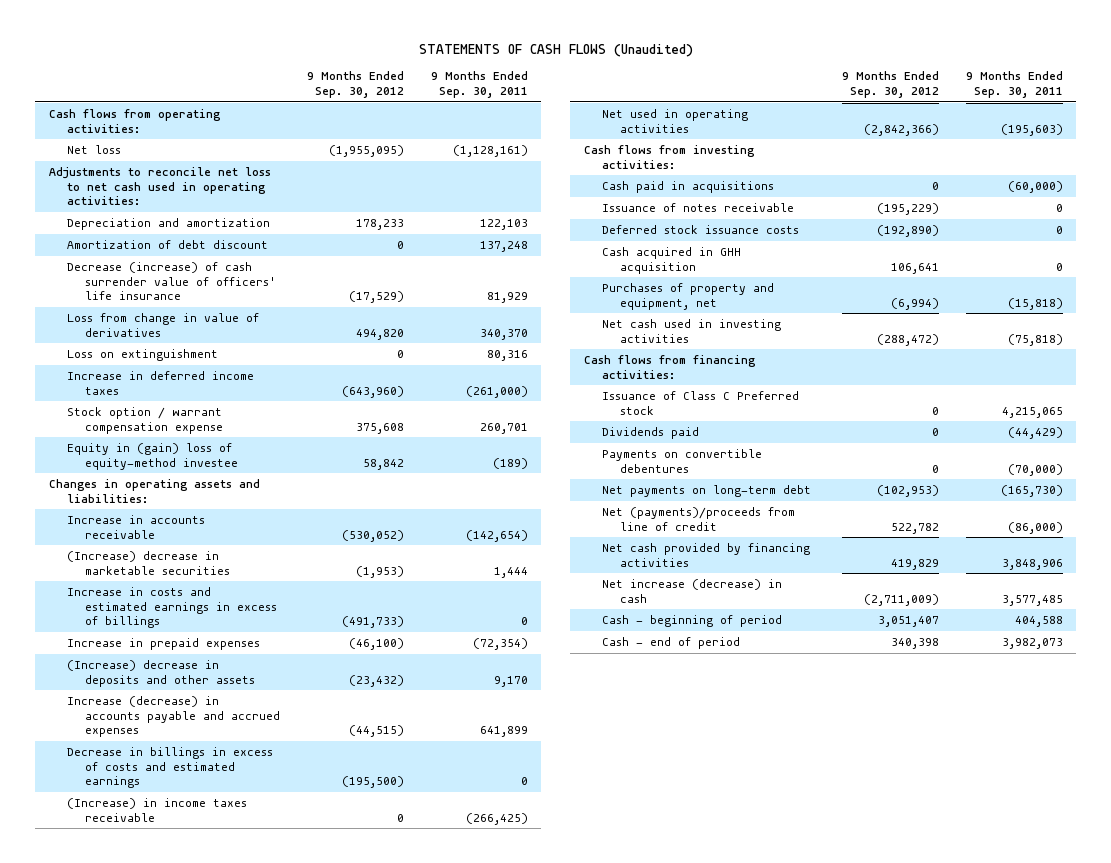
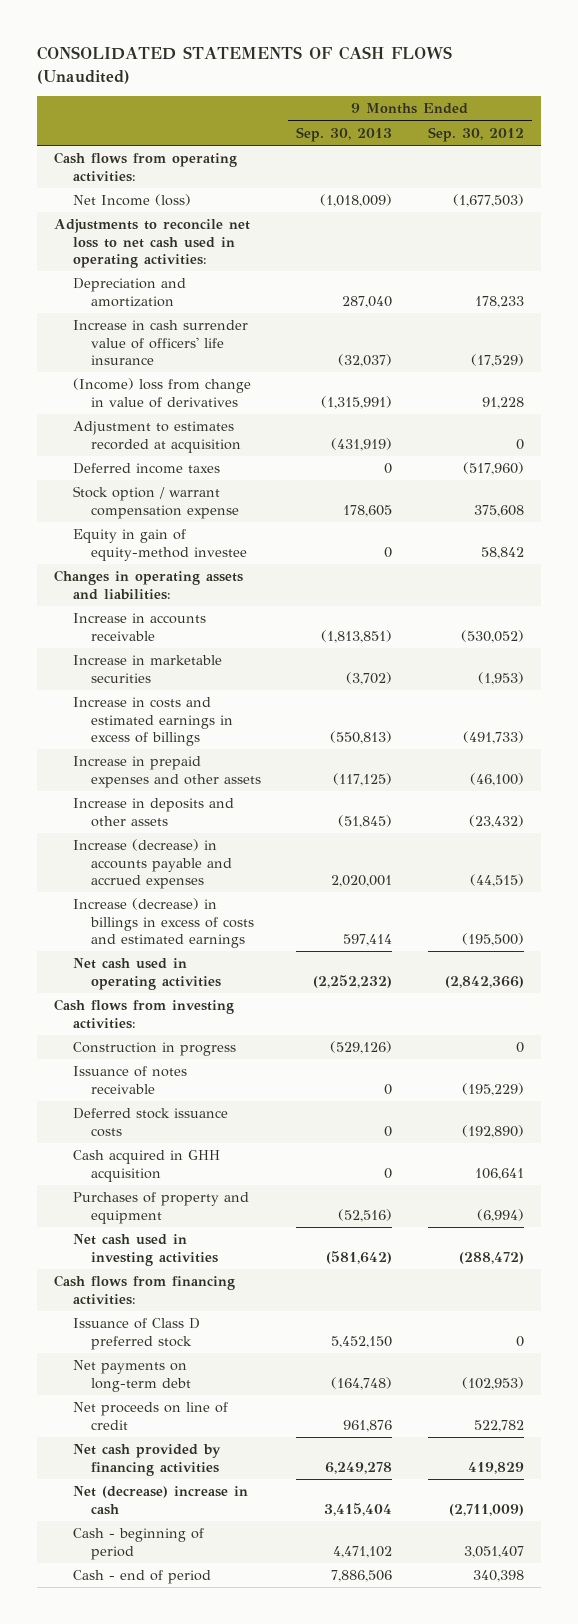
[418,43,693,57] STATEMENTS OF CASH FLOWS (Unaudited) -> [36,46,452,84] CONSOLIDATED STATEMENTS OF CASH FLOWS (Unaudited)
[430,71,528,98] 9 Months Ended Sep. 30, 2011 -> none
none -> [296,126,393,142] Sep. 30, 2013
[67,144,122,154] Net loss -> [72,194,191,207] Net Income (loss)
[329,144,405,157] (1,955,095) -> [452,194,524,208] (1,677,503)
[67,239,269,249] Amortization of debt discount -> none
[67,348,219,361] Loss on extinguishment -> none
[67,261,277,301] Decrease (increase) of cash surrender value of officers' life insurance -> [72,320,248,366] Increase in cash surrender value of officers' life insurance
[67,312,260,337] Loss from change in value of derivatives -> [72,378,251,408] (Income) loss from change in value of derivatives
[356,328,405,340] 494,820 -> [481,396,524,409] 91,228
none -> [72,421,242,453] Adjustment to estimates recorded at acquisition
[67,370,255,395] Increase in deferred income taxes -> [72,463,220,475] Deferred income taxes
[342,385,405,398] (643,960) -> [462,462,524,476] (517,960)
[67,442,239,470] Equity in (gain) loss of equity-method investee -> [72,529,248,561] Equity in gain of equity-method investee
[67,550,231,575] (Increase) decrease in marketable securities -> [72,655,222,683] Increase in marketable securities
[67,637,261,650] Increase in prepaid expenses -> [72,756,262,788] Increase in prepaid expenses and other assets
[67,659,256,687] (Increase) decrease in deposits and other assets -> [72,798,234,827] Increase in deposits and other assets
[67,797,248,822] (Increase) in income taxes receivable -> none
[67,746,274,789] Decrease in billings in excess of costs and estimated earnings -> [72,898,255,949] Increase (decrease) in billings in excess of costs and estimated earnings
[602,108,749,133] Net used in operating activities -> [72,958,222,990] Net cash used in operating activities
[602,180,775,193] Cash paid in acquisitions -> none
none -> [72,1042,236,1057] Construction in progress
[602,282,775,310] Purchases of property and equipment, net -> [72,1192,249,1224] Purchases of property and equipment
[602,426,700,439] Dividends paid -> none
[602,448,763,473] Payments on convertible debentures -> none
[602,390,800,415] Issuance of Class C Preferred stock -> [72,1318,200,1350] Issuance of Class D preferred stock
[602,506,796,531] Net (payments)/proceeds from line of credit -> [72,1402,228,1430] Net proceeds on line of credit
[602,578,783,603] Net increase (decrease) in cash -> [72,1486,248,1515] Net (decrease) increase in cash

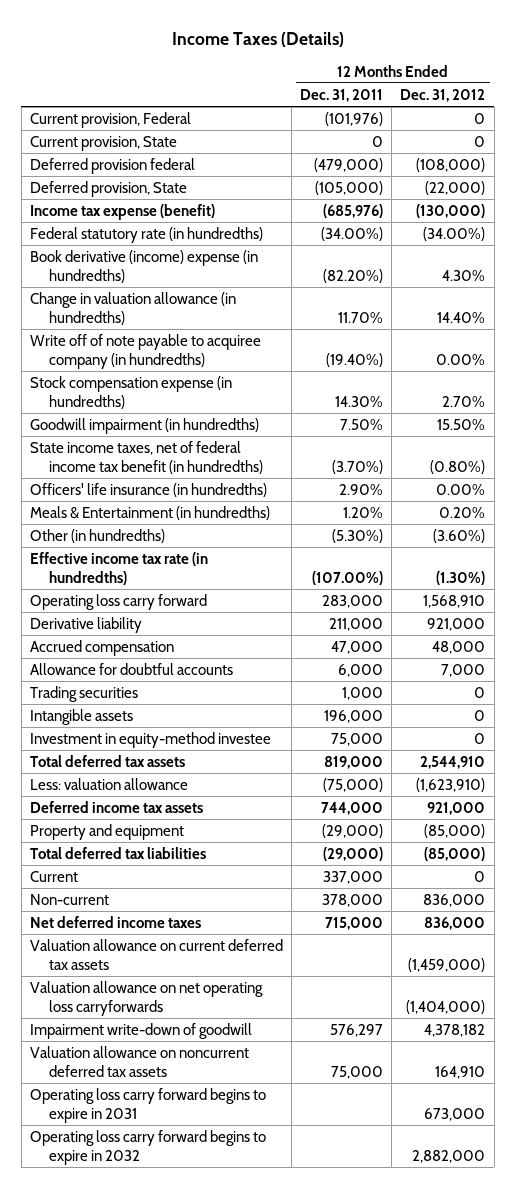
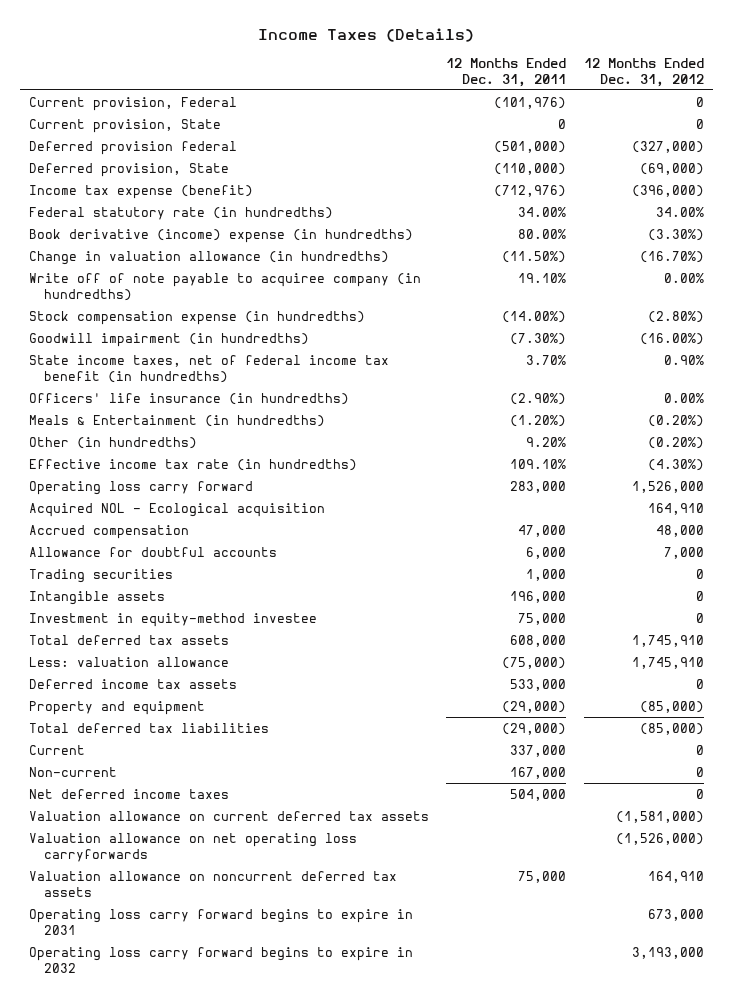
[29,616,142,633] Derivative liability -> none
[314,157,384,172] (479,000) -> [494,140,567,153] (501,000)
[416,157,486,172] (108,000) -> [631,140,704,153] (327,000)
[315,180,384,195] (105,000) -> [494,162,567,175] (110,000)
[425,180,486,195] (22,000) -> [639,162,704,175] (69,000)
[323,203,384,218] (685,976) -> [494,184,567,197] (712,976)
[416,203,486,218] (130,000) -> [631,184,704,197] (396,000)
[321,226,384,241] (34.00%) -> [518,206,567,217] 34.00%
[423,226,486,241] (34.00%) -> [655,206,704,217] 34.00%
[323,268,384,283] (82.20%) -> [518,228,567,239] 80.00%
[442,269,486,281] 4.30% -> [647,228,704,241] (3.30%)
[338,311,384,323] 11.70% -> [502,250,567,263] (11.50%)
[437,311,486,323] 14.40% -> [639,250,704,263] (16.70%)
[326,352,384,367] (19.40%) -> [518,272,567,283] 19.10%
[335,395,384,407] 14.30% -> [502,310,567,323] (14.00%)
[442,395,486,407] 2.70% -> [647,310,704,323] (2.80%)
[340,418,384,430] 7.50% -> [510,332,567,345] (7.30%)
[437,418,486,430] 15.50% -> [639,332,704,345] (16.00%)
[332,459,384,474] (3.70%) -> [526,354,567,365] 3.70%
[430,459,486,474] (0.80%) -> [663,354,704,365] 0.90%
[339,483,384,495] 2.90% -> [510,392,567,405] (2.90%)
[343,506,384,518] 1.20% -> [510,414,567,427] (1.20%)
[439,506,486,518] 0.20% -> [647,414,704,427] (0.20%)
[332,528,384,543] (5.30%) -> [526,436,567,447] 9.20%
[433,528,486,543] (3.60%) -> [647,436,704,449] (0.20%)
[312,570,384,585] (107.00%) -> [510,458,567,469] 109.10%
[436,570,486,585] (1.30%) -> [647,458,704,471] (4.30%)
[423,594,486,608] 1,568,910 -> [631,480,704,493] 1,526,000
none -> [28,502,325,517] Acquired NOL - Ecological acquisition
[324,755,384,769] 819,000 -> [510,634,567,647] 608,000
[420,755,486,769] 2,544,910 -> [631,634,704,647] 1,745,910
[416,777,486,792] (1,623,910) -> [631,656,704,669] 1,745,910
[321,801,384,815] 744,000 -> [510,678,567,691] 533,000
[427,801,486,815] 921,000 -> [695,678,704,689] 0
[29,1022,252,1039] Impairment write-down of goodwill -> none
[322,893,384,907] 378,000 -> [510,766,567,779] 167,000
[423,893,486,907] 836,000 -> [695,766,704,777] 0
[325,916,384,930] 715,000 -> [510,788,567,801] 504,000
[424,916,486,930] 836,000 -> [695,788,704,799] 0
[408,957,486,972] (1,459,000) -> [615,810,704,823] (1,581,000)
[406,999,486,1014] (1,404,000) -> [615,832,704,845] (1,526,000)
[412,1149,486,1163] 2,882,000 -> [631,946,704,959] 3,193,000

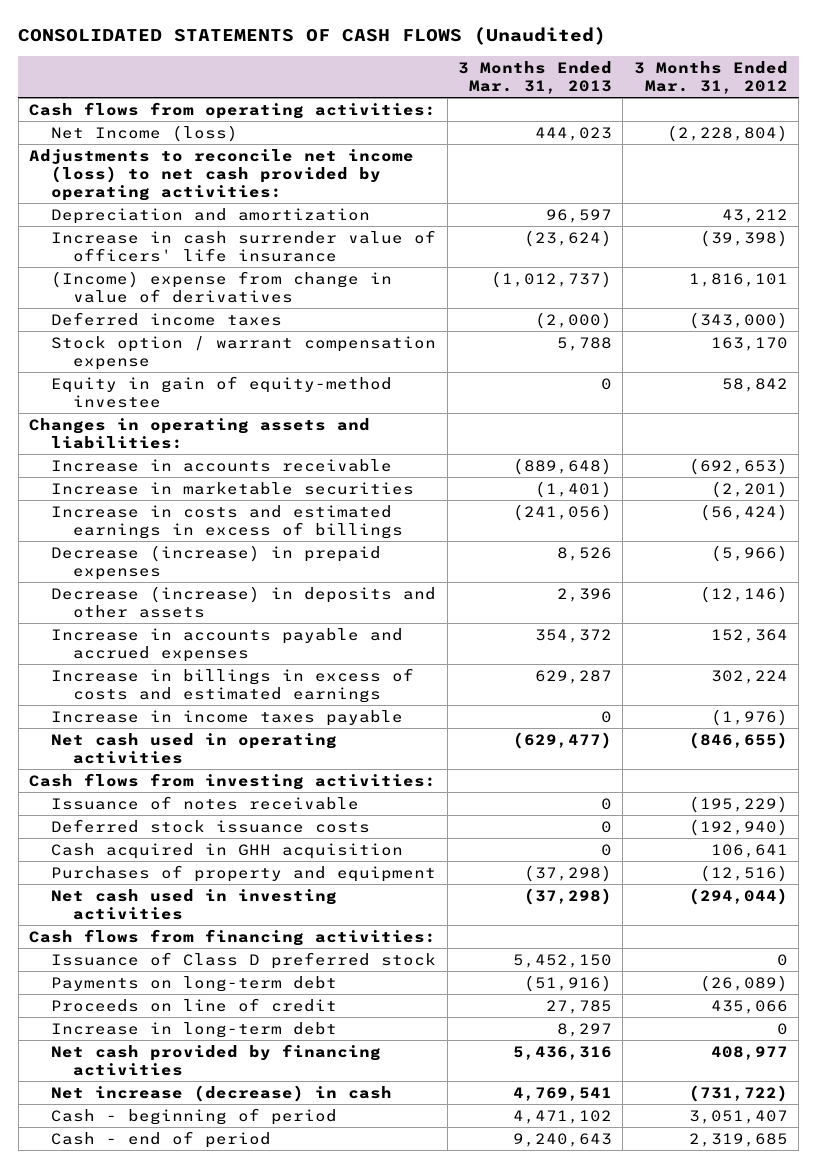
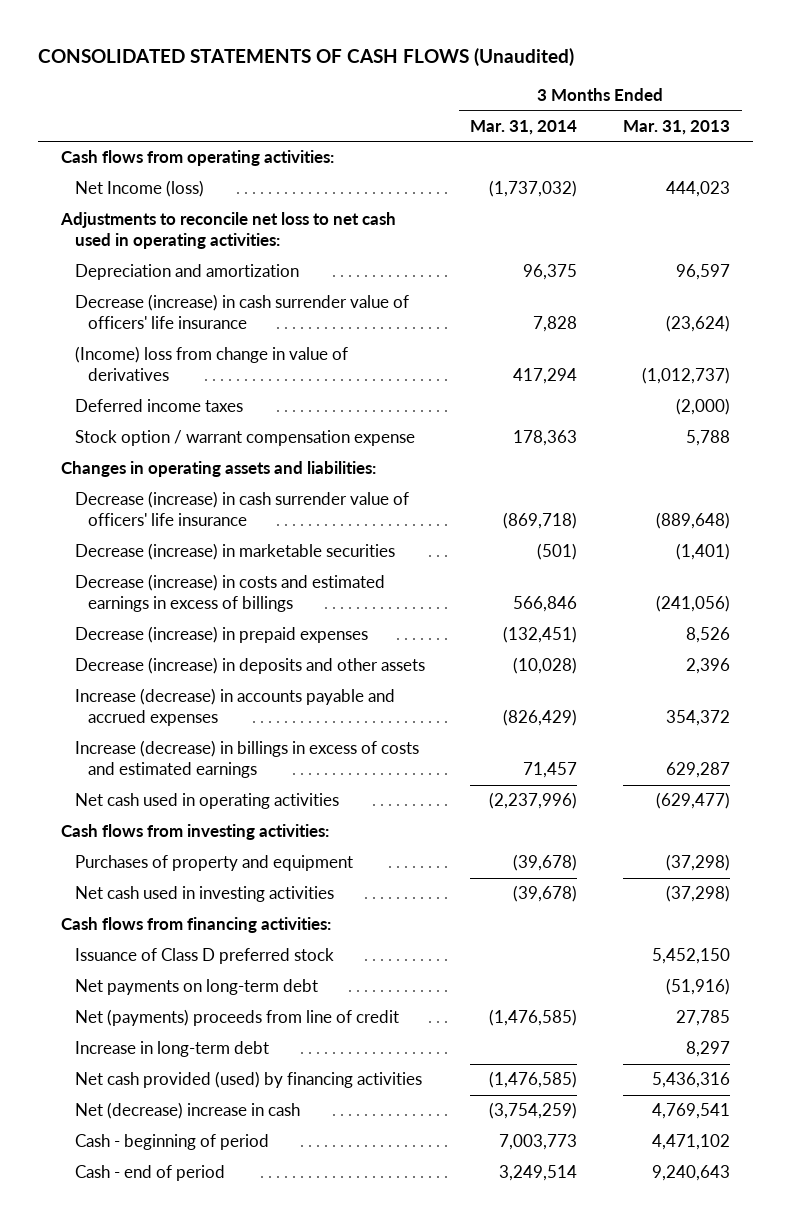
[633,60,788,94] 3 Months Ended Mar. 31, 2012 -> none
none -> [470,119,578,135] Mar. 31, 2014
[29,148,415,201] Adjustments to reconcile net income (loss) to net cash provided by operating activities: -> [59,212,396,250] Adjustments to reconcile net loss to net cash used in operating activities:
[50,229,436,262] Increase in cash surrender value of officers' life insurance -> [74,294,409,330] Decrease (increase) in cash surrender value of officers' life insurance
[50,270,392,303] (Income) expense from change in value of derivatives -> [74,346,348,382] (Income) loss from change in value of derivatives
[50,375,392,408] Equity in gain of equity-method investee -> none
[50,458,392,472] Increase in accounts receivable -> [74,491,409,527] Decrease (increase) in cash surrender value of officers' life insurance
[50,481,414,495] Increase in marketable securities -> [74,543,395,561] Decrease (increase) in marketable securities
[50,504,403,539] Increase in costs and estimated earnings in excess of billings -> [74,574,385,613] Decrease (increase) in costs and estimated earnings in excess of billings
[50,709,403,726] Increase in income taxes payable -> none
[50,627,403,662] Increase in accounts payable and accrued expenses -> [74,688,395,727] Increase (decrease) in accounts payable and accrued expenses
[50,667,414,703] Increase in billings in excess of costs and estimated earnings -> [74,740,419,779] Increase (decrease) in billings in excess of costs and estimated earnings
[50,795,359,810] Issuance of notes receivable -> none
[50,818,370,833] Deferred stock issuance costs -> none
[50,842,403,859] Cash acquired in GHH acquisition -> none
[50,975,337,992] Payments on long-term debt -> [74,979,318,996] Net payments on long-term debt
[50,997,337,1012] Proceeds on line of credit -> [74,1009,399,1027] Net (payments) proceeds from line of credit
[50,1043,381,1076] Net cash provided by financing activities -> [74,1071,422,1089] Net cash provided (used) by financing activities
[50,1084,392,1102] Net increase (decrease) in cash -> [74,1102,300,1120] Net (decrease) increase in cash

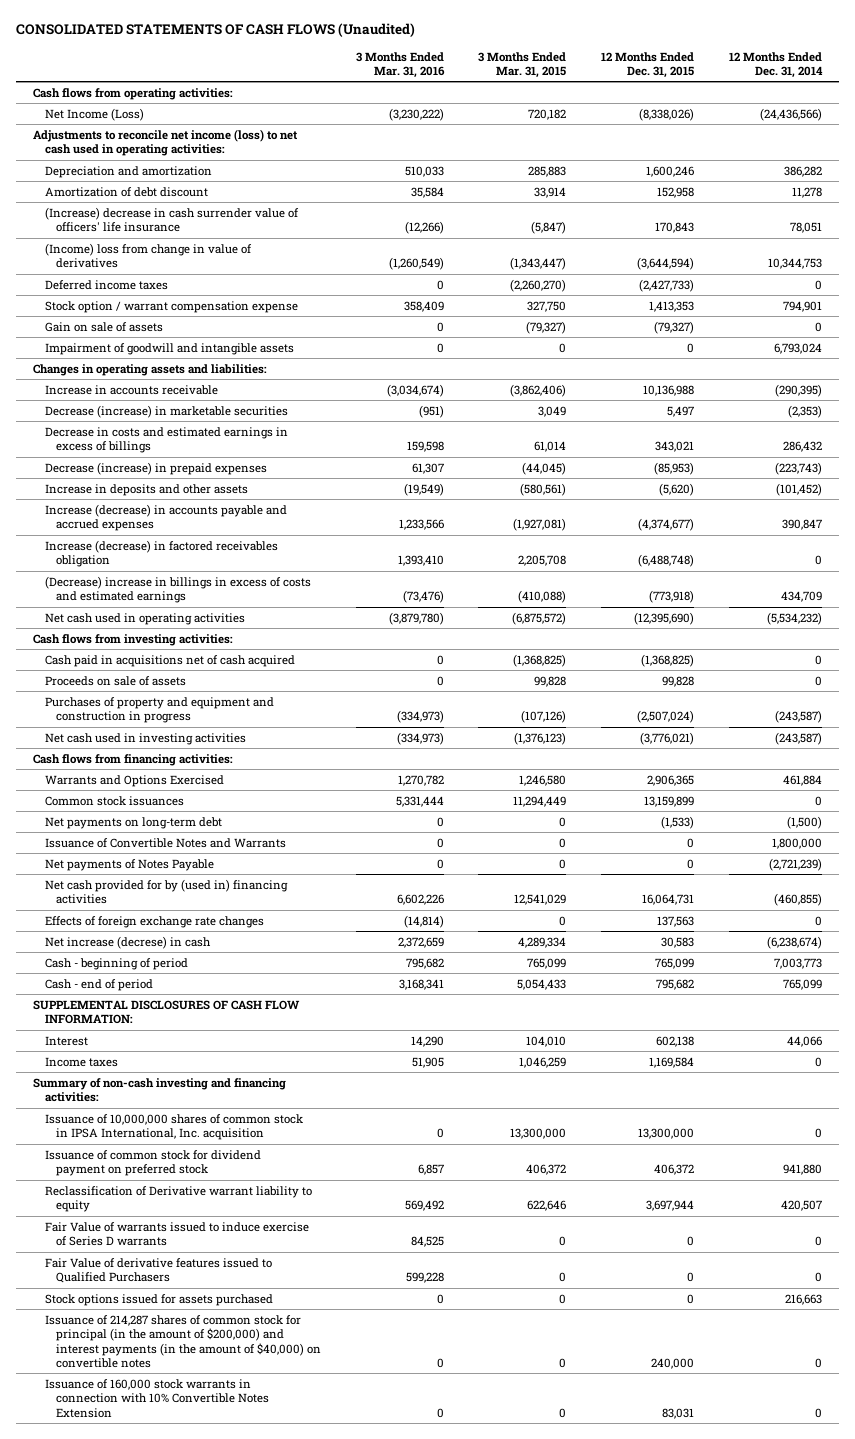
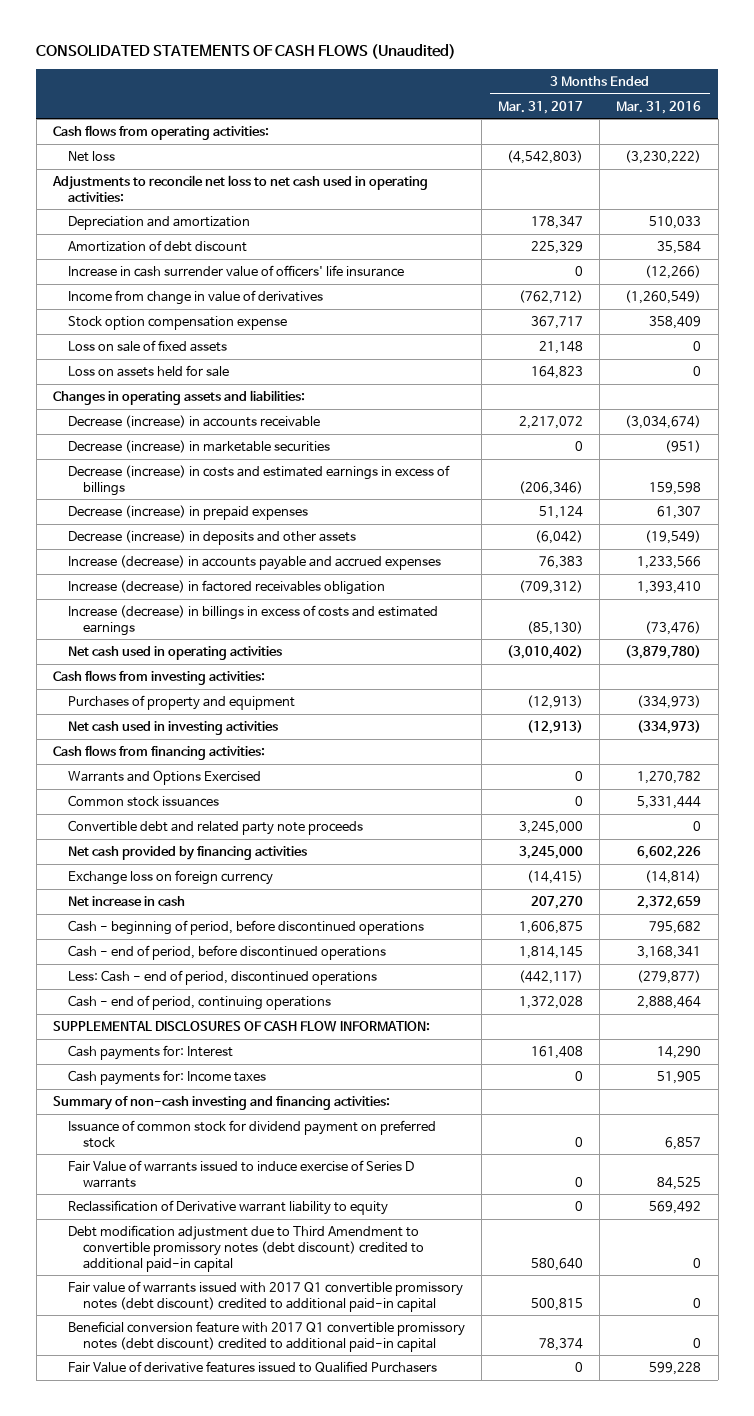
[478,51,567,79] 3 Months Ended Mar. 31, 2015 -> none
[601,51,695,79] 12 Months Ended Dec. 31, 2015 -> none
[728,51,823,79] 12 Months Ended Dec. 31, 2014 -> none
none -> [498,100,584,114] Mar. 31, 2017
[44,107,144,121] Net Income (Loss) -> [67,150,115,162] Net loss
[33,128,299,157] Adjustments to reconcile net income (loss) to net cash used in operating activities: -> [51,174,428,202] Adjustments to reconcile net loss to net cash used in operating activities:
[44,279,168,290] Deferred income taxes -> none
[44,342,294,355] Impairment of goodwill and intangible assets -> none
[44,206,299,233] (Increase) decrease in cash surrender value of officers' life insurance -> [67,264,404,277] Increase in cash surrender value of officers' life insurance
[44,242,252,269] (Income) loss from change in value of derivatives -> [67,289,323,305] Income from change in value of derivatives
[44,300,298,313] Stock option / warrant compensation expense -> [67,315,287,330] Stock option compensation expense
[44,321,163,332] Gain on sale of assets -> [67,339,227,352] Loss on sale of fixed assets
none -> [67,364,229,377] Loss on assets held for sale
[44,384,218,395] Increase in accounts receivable -> [67,414,320,428] Decrease (increase) in accounts receivable
[44,426,288,454] Decrease in costs and estimated earnings in excess of billings -> [67,464,450,496] Decrease (increase) in costs and estimated earnings in excess of billings
[44,483,248,496] Increase in deposits and other assets -> [67,529,356,545] Decrease (increase) in deposits and other assets
[44,575,311,604] (Decrease) increase in billings in excess of costs and estimated earnings -> [67,604,438,636] Increase (decrease) in billings in excess of costs and estimated earnings
[44,654,295,667] Cash paid in acquisitions net of cash acquired -> none
[44,675,186,686] Proceeds on sale of assets -> none
[44,696,274,724] Purchases of property and equipment and construction in progress -> [67,694,295,710] Purchases of property and equipment
[44,816,222,829] Net payments on long-term debt -> none
[44,858,214,871] Net payments of Notes Payable -> none
[44,837,286,848] Issuance of Convertible Notes and Warrants -> [67,819,363,835] Convertible debt and related party note proceeds
[44,878,288,905] Net cash provided for by (used in) financing activities -> [67,845,307,860] Net cash provided by financing activities
[44,915,264,928] Effects of foreign exchange rate changes -> [67,869,273,885] Exchange loss on foreign currency
[44,935,211,949] Net increase (decrese) in cash -> [67,895,185,906] Net increase in cash
[44,957,188,970] Cash - beginning of period -> [67,919,424,935] Cash - beginning of period, before discontinued operations
[44,978,153,991] Cash - end of period -> [67,944,386,960] Cash - end of period, before discontinued operations
none -> [67,969,377,985] Less: Cash - end of period, discontinued operations
none -> [67,994,331,1010] Cash - end of period, continuing operations
[44,1035,88,1046] Interest -> [67,1044,233,1060] Cash payments for: Interest
[44,1056,118,1067] Income taxes -> [67,1069,266,1085] Cash payments for: Income taxes
[44,1113,303,1141] Issuance of 10,000,000 shares of common stock in IPSA International, Inc. acquisition -> none
[44,1185,312,1213] Reclassification of Derivative warrant liability to equity -> [67,1199,388,1215] Reclassification of Derivative warrant liability to equity
none -> [67,1224,424,1272] Debt modification adjustment due to Third Amendment to convertible promissory notes (debt discount) credited to additional paid-in capital
none -> [67,1280,463,1312] Fair value of warrants issued with 2017 Q1 convertible promissory notes (debt discount) credited to additional paid-in capital
none -> [67,1320,465,1352] Beneficial conversion feature with 2017 Q1 convertible promissory notes (debt discount) credited to additional paid-in capital
[44,1293,273,1306] Stock options issued for assets purchased -> none
[44,1314,322,1368] Issuance of 214,287 shares of common stock for principal (in the amount of $200,000) and interest payments (in the amount of $40,000) on convertible notes -> none
[44,1378,270,1418] Issuance of 160,000 stock warrants in connection with 10% Convertible Notes Extension -> none

